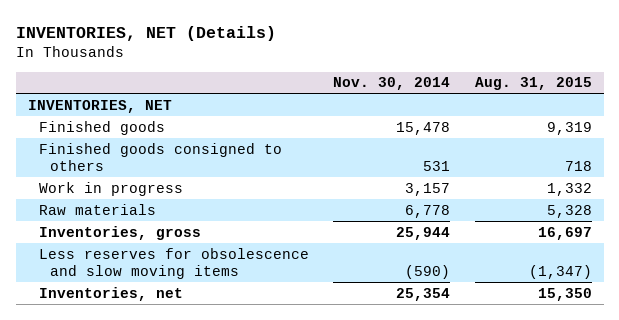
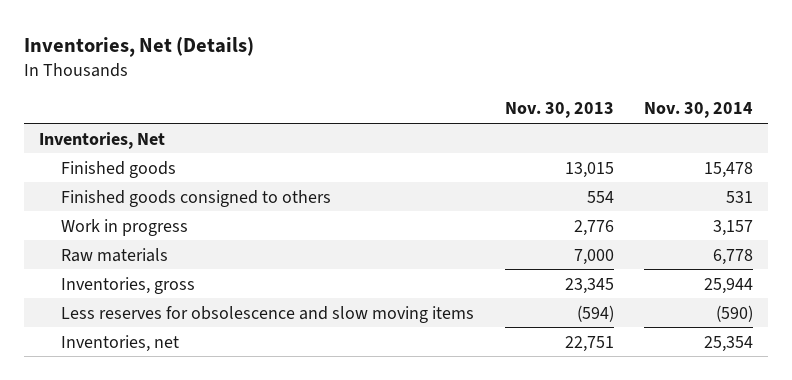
[15,25,276,41] INVENTORIES, NET (Details) -> [24,36,255,57] Inventories, Net (Details)
[474,77,592,91] Aug. 31, 2015 -> none
none -> [504,102,614,119] Nov. 30, 2013
[27,99,172,113] INVENTORIES, NET -> [39,131,166,149] Inventories, Net

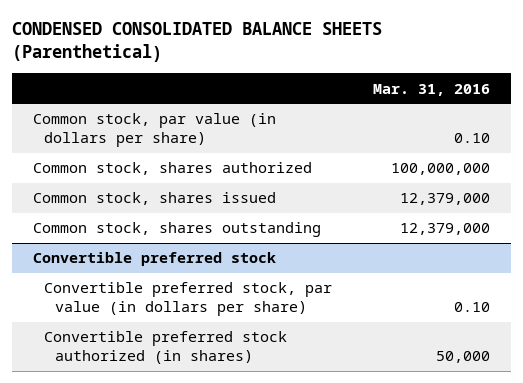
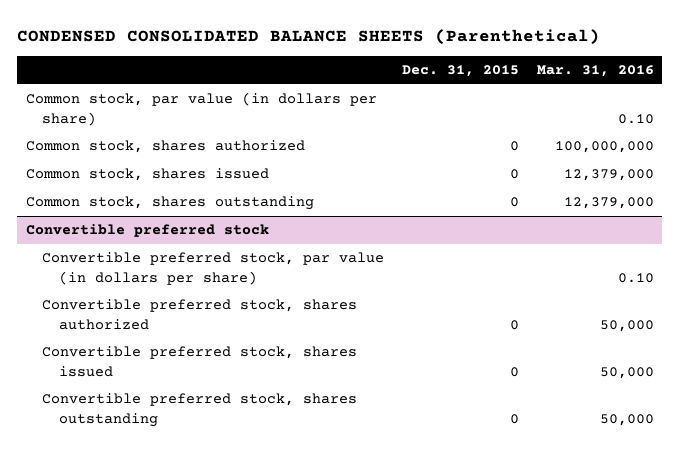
none -> [401,65,519,78] Dec. 31, 2015
none -> [42,299,358,330] Convertible preferred stock, shares authorized
[44,331,288,365] Convertible preferred stock authorized (in shares) -> [42,346,358,377] Convertible preferred stock, shares issued
none -> [42,393,358,427] Convertible preferred stock, shares outstanding

